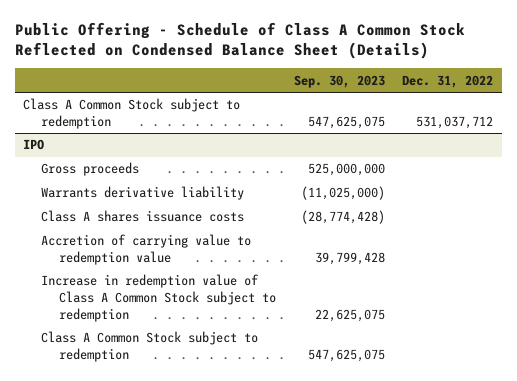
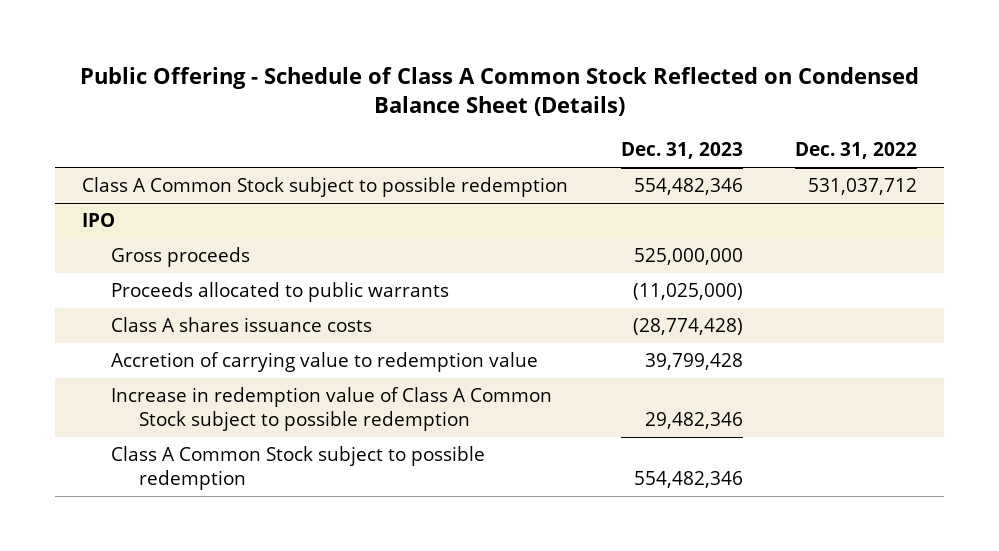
[293,74,385,88] Sep. 30, 2023 -> none
none -> [620,142,743,160] Dec. 31, 2023
[23,98,241,130] Class A Common Stock subject to redemption -> [81,177,568,198] Class A Common Stock subject to possible redemption
[41,186,245,201] Warrants derivative liability -> [110,282,449,303] Proceeds allocated to public warrants
[41,274,277,322] Increase in redemption value of Class A Common Stock subject to redemption -> [110,387,552,432] Increase in redemption value of Class A Common Stock subject to possible redemption
[41,331,259,363] Class A Common Stock subject to redemption -> [110,446,485,491] Class A Common Stock subject to possible redemption

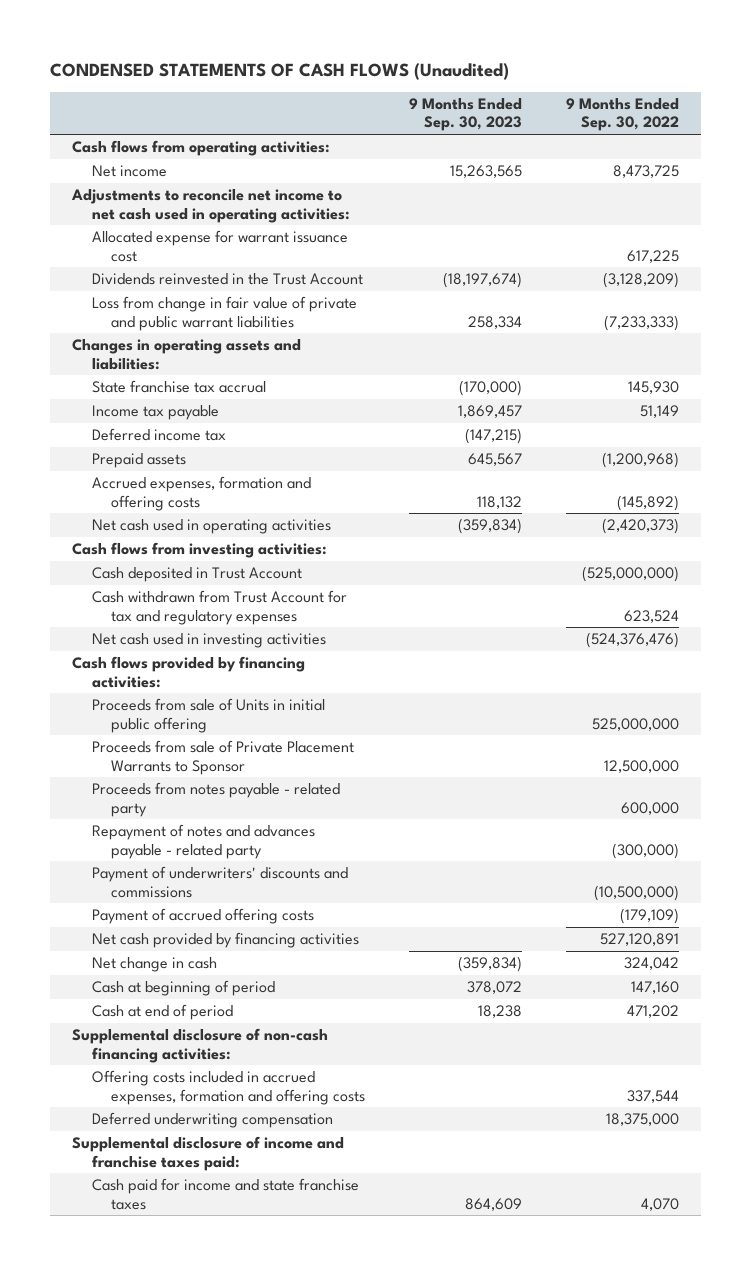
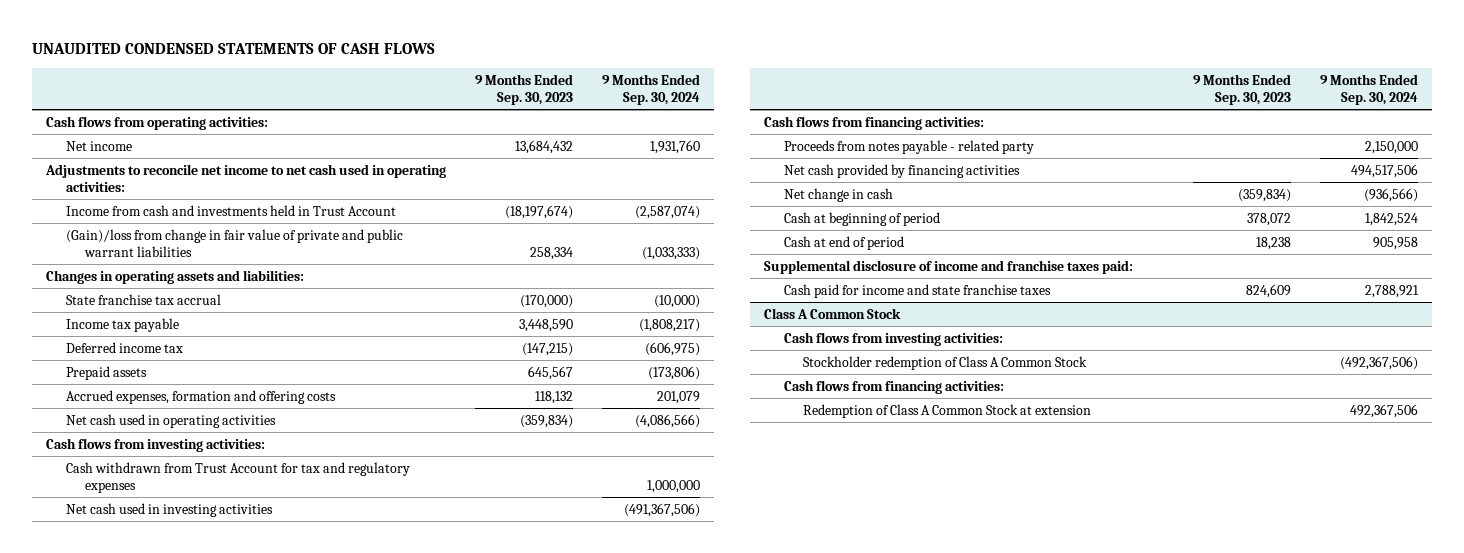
[50,62,510,80] CONDENSED STATEMENTS OF CASH FLOWS (Unaudited) -> [31,42,435,54] UNAUDITED CONDENSED STATEMENTS OF CASH FLOWS
[565,97,679,132] 9 Months Ended Sep. 30, 2022 -> none
none -> [601,73,700,106] 9 Months Ended Sep. 30, 2024
[450,165,523,179] 15,263,565 -> [515,139,574,154] 13,684,432
[91,230,348,262] Allocated expense for warrant issuance cost -> none
[91,273,363,286] Dividends reinvested in the Trust Account -> [65,204,396,216] Income from cash and investments held in Trust Account
[91,296,357,331] Loss from change in fair value of private and public warrant liabilities -> [65,228,403,258] (Gain)/loss from change in fair value of private and public warrant liabilities
[458,405,523,419] 1,869,457 -> [519,318,574,332] 3,448,590
[91,567,302,583] Cash deposited in Trust Account -> none
[91,698,325,733] Proceeds from sale of Units in initial public offering -> none
[91,740,354,775] Proceeds from sale of Private Placement Warrants to Sponsor -> none
[72,656,306,688] Cash flows provided by financing activities: -> [764,115,985,130] Cash flows from financing activities:
[91,824,315,859] Repayment of notes and advances payable - related party -> none
[91,866,348,898] Payment of underwriters' discounts and commissions -> none
[91,908,314,925] Payment of accrued offering costs -> none
[72,1028,329,1063] Supplemental disclosure of non-cash financing activities: -> none
[91,1070,366,1105] Offering costs included in accrued expenses, formation and offering costs -> none
[91,1112,333,1129] Deferred underwriting compensation -> none
[465,1197,523,1211] 864,609 -> [1245,283,1291,298] 824,609
none -> [764,307,902,319] Class A Common Stock
none -> [783,331,1003,346] Cash flows from investing activities:
none -> [802,355,1087,370] Stockholder redemption of Class A Common Stock
none -> [783,379,1004,394] Cash flows from financing activities:
none -> [802,403,1091,418] Redemption of Class A Common Stock at extension

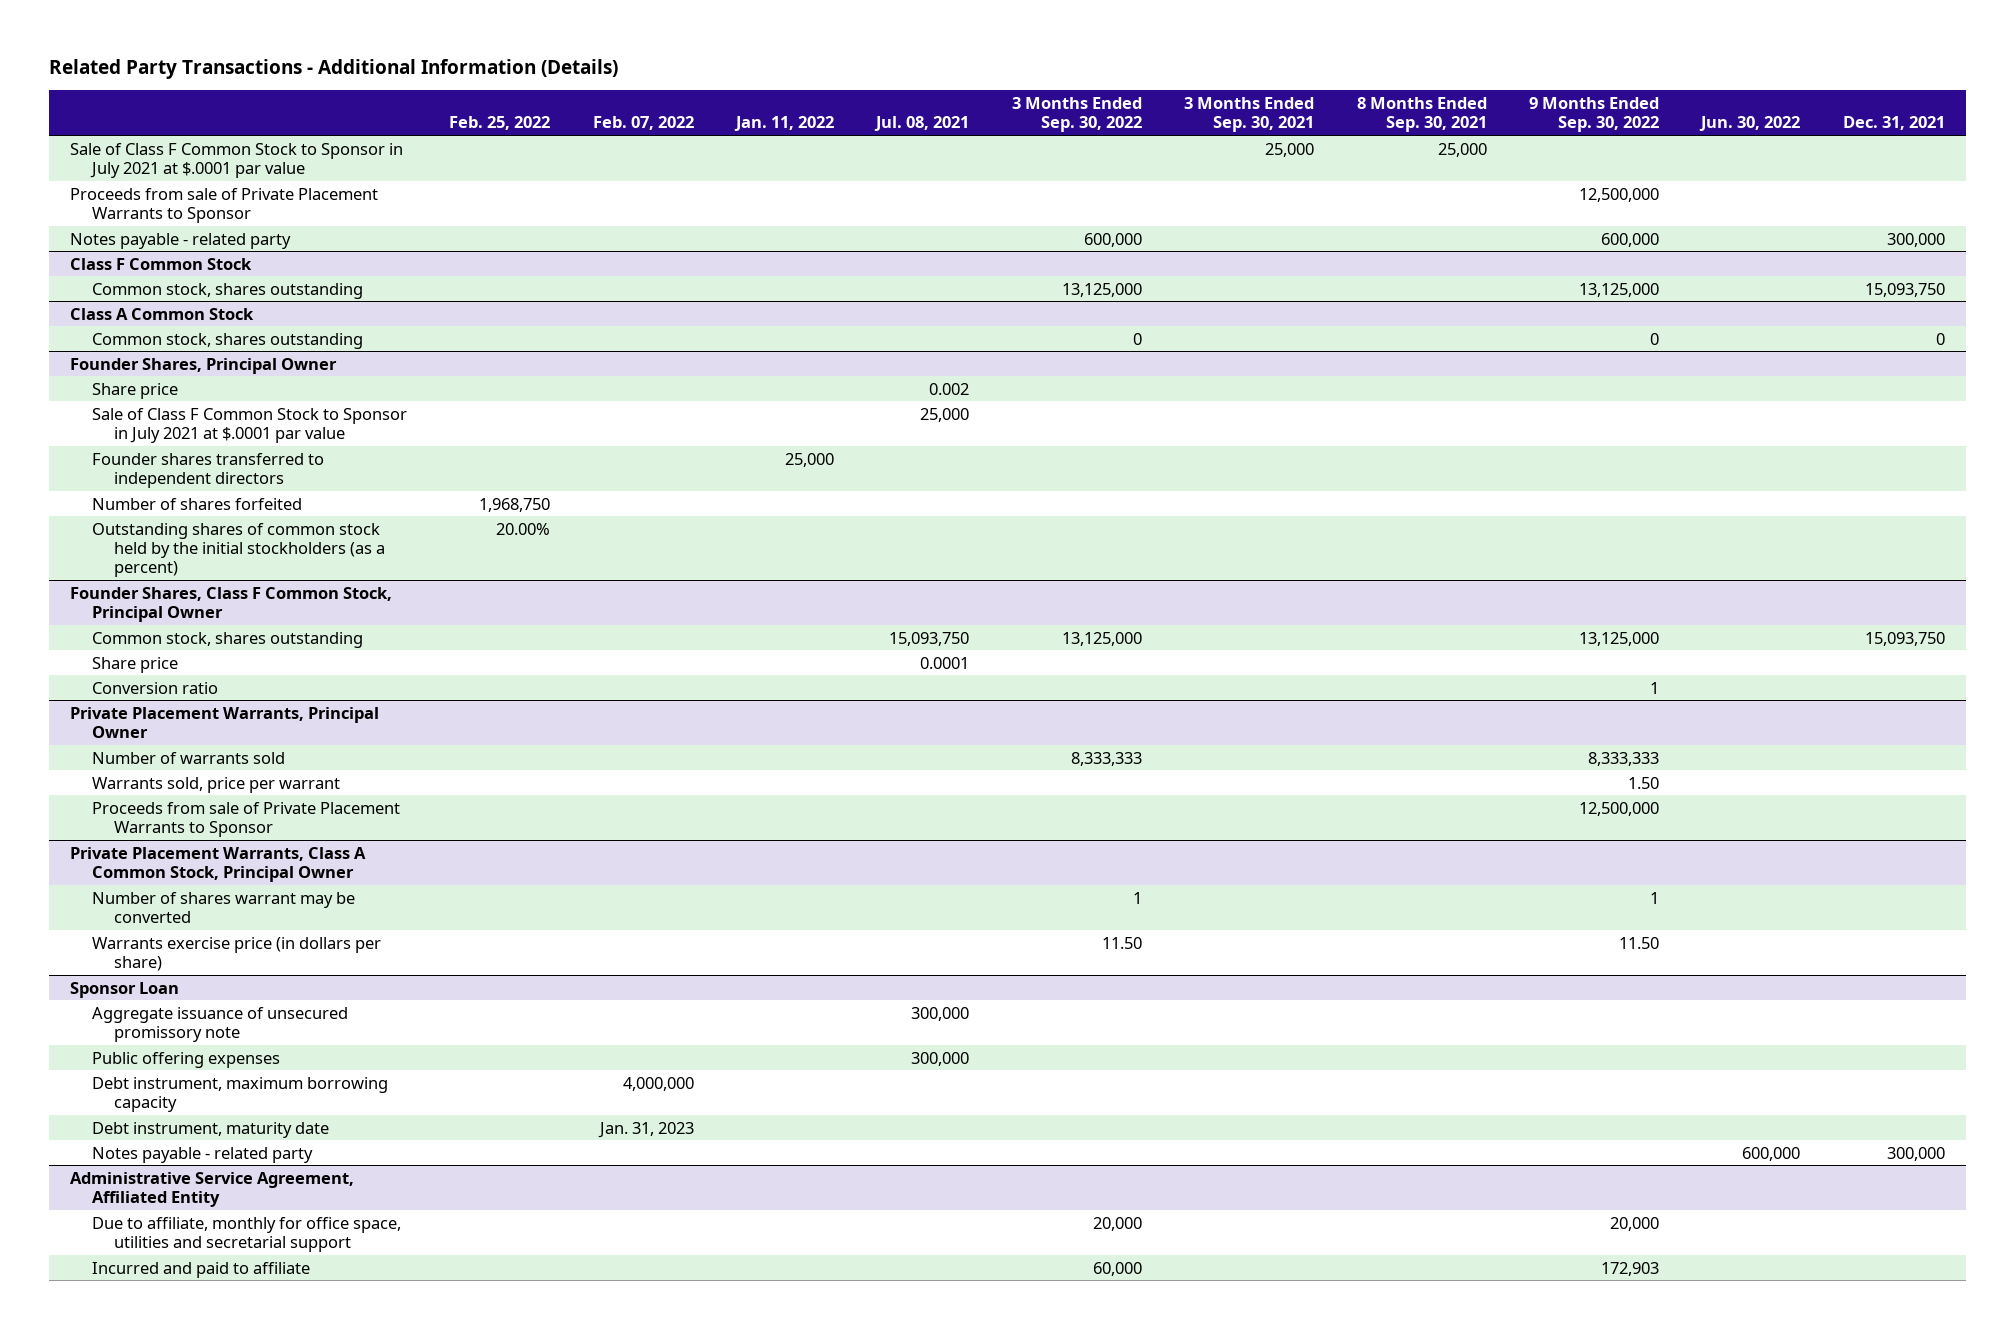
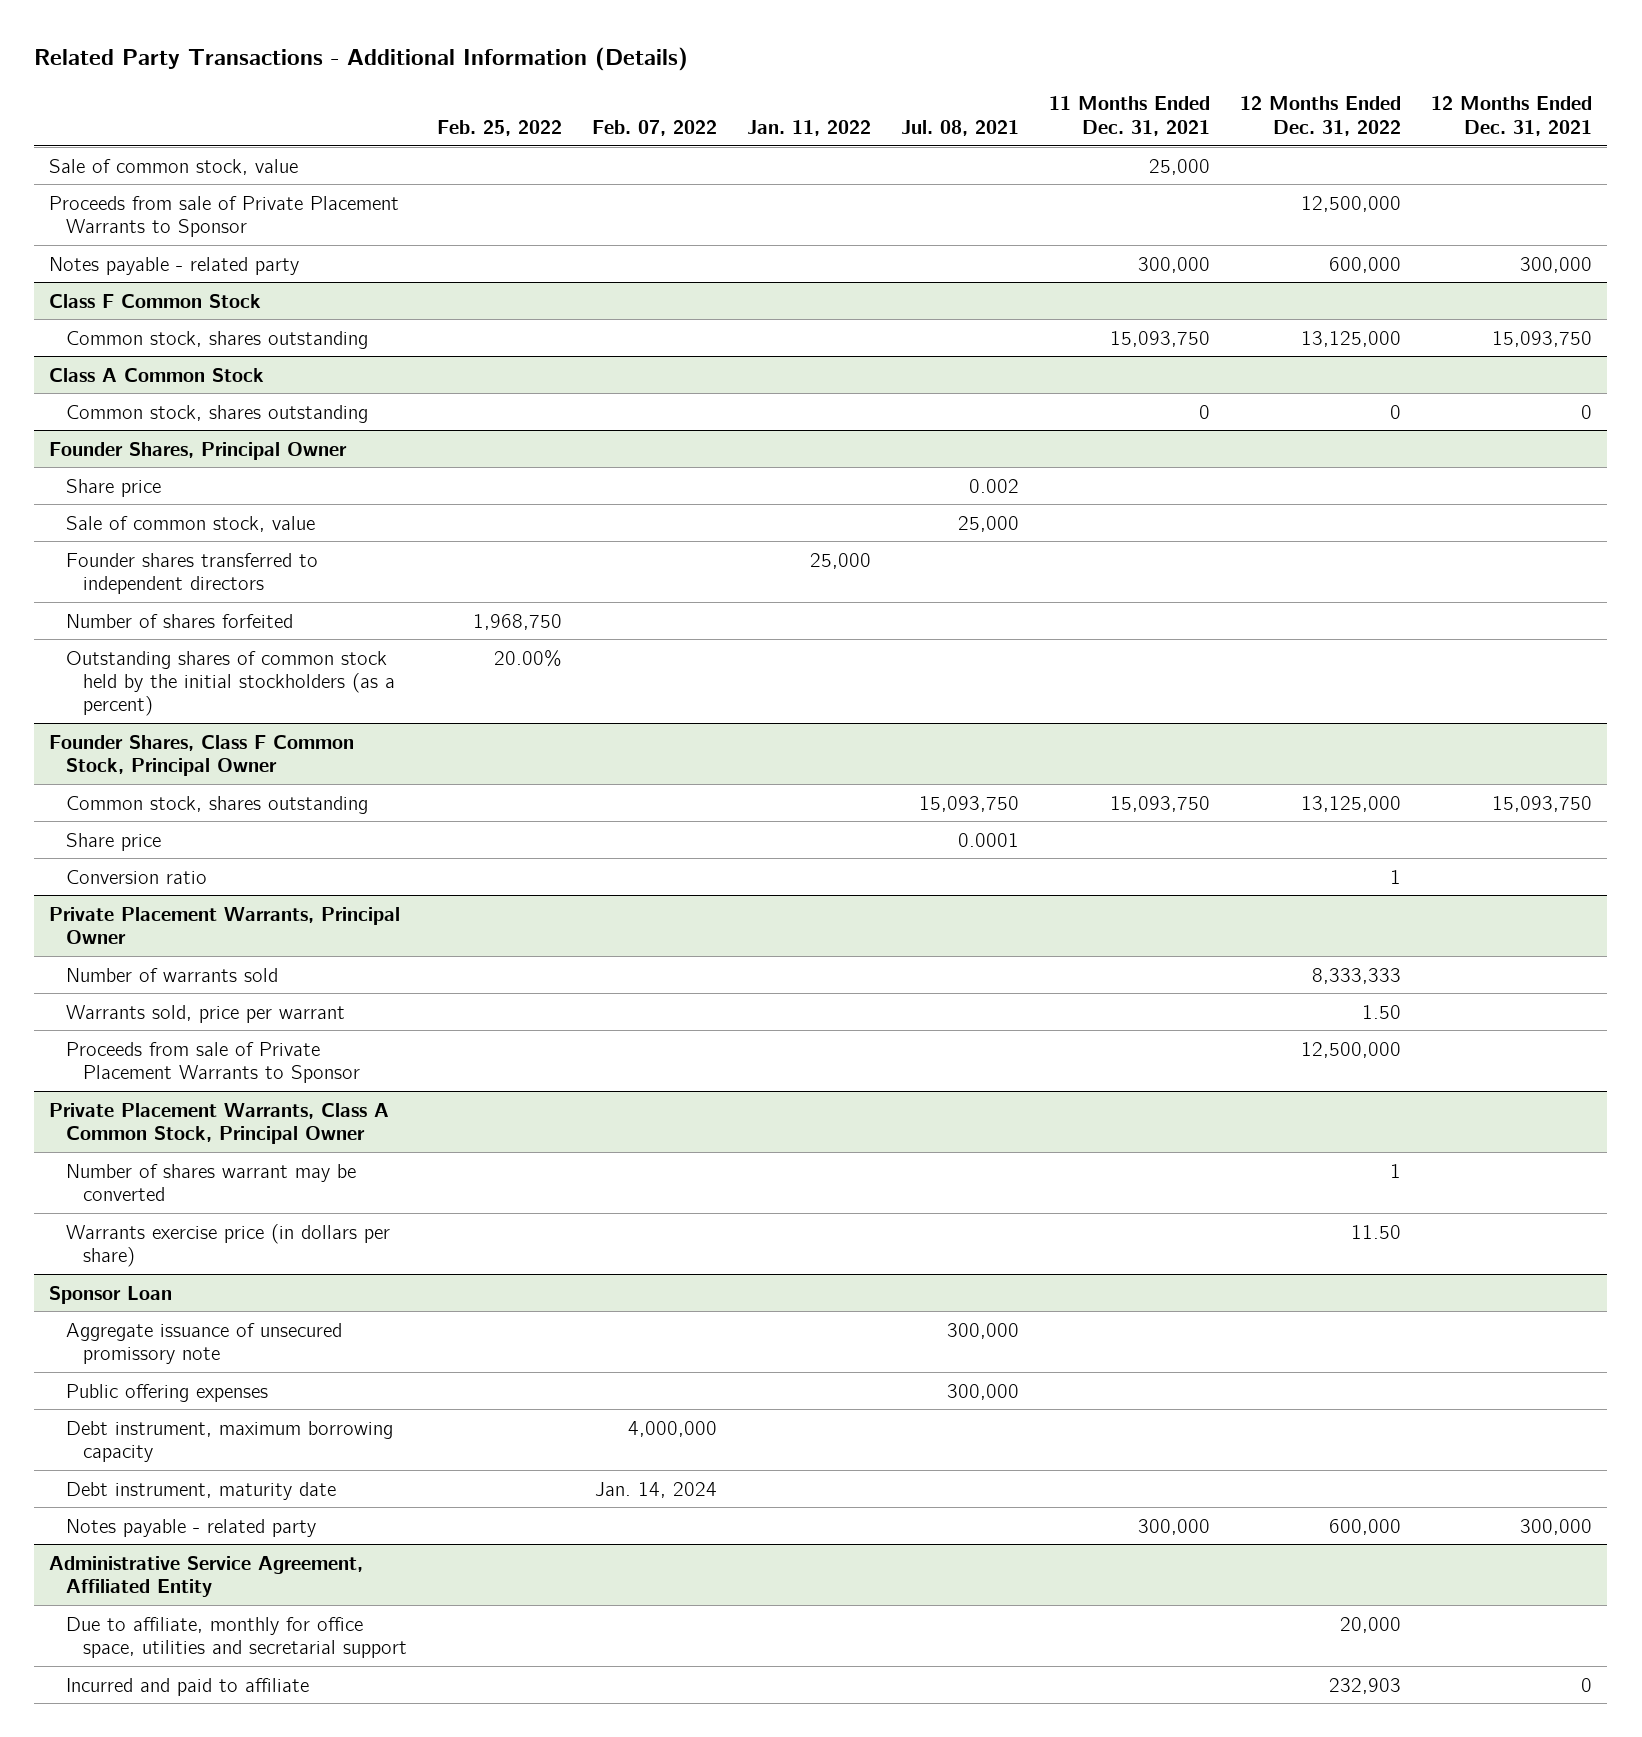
[1011,97,1142,133] 3 Months Ended Sep. 30, 2022 -> none
[1184,97,1315,133] 3 Months Ended Sep. 30, 2021 -> none
[1356,97,1487,133] 8 Months Ended Sep. 30, 2021 -> none
[1529,97,1660,133] 9 Months Ended Sep. 30, 2022 -> none
[1699,116,1801,132] Jun. 30, 2022 -> none
[1842,116,1945,131] Dec. 31, 2021 -> none
none -> [1049,96,1211,136] 11 Months Ended Dec. 31, 2021
none -> [1240,96,1402,136] 12 Months Ended Dec. 31, 2022
none -> [1431,96,1593,136] 12 Months Ended Dec. 31, 2021
[69,142,403,178] Sale of Class F Common Stock to Sponsor in July 2021 at $.0001 par value -> [49,158,299,175] Sale of common stock, value
[91,407,407,443] Sale of Class F Common Stock to Sponsor in July 2021 at $.0001 par value -> [66,515,316,532] Sale of common stock, value
[597,1121,694,1138] Jan. 31, 2023 -> [595,1481,718,1498] Jan. 14, 2024

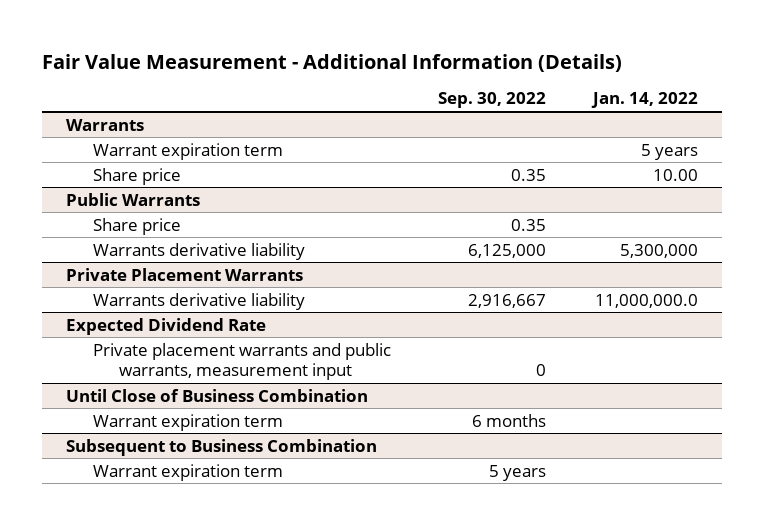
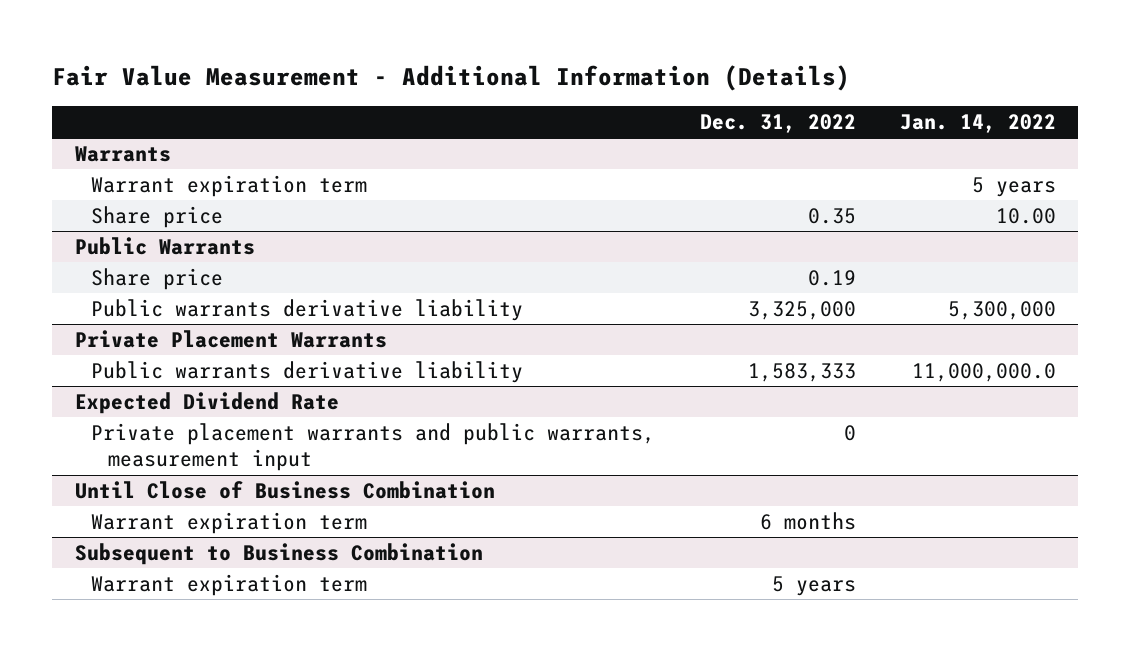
[437,92,546,109] Sep. 30, 2022 -> none
none -> [699,113,856,133] Dec. 31, 2022
[92,242,305,260] Warrants derivative liability -> [91,299,524,322] Public warrants derivative liability
[92,292,305,310] Warrants derivative liability -> [91,361,524,384] Public warrants derivative liability

